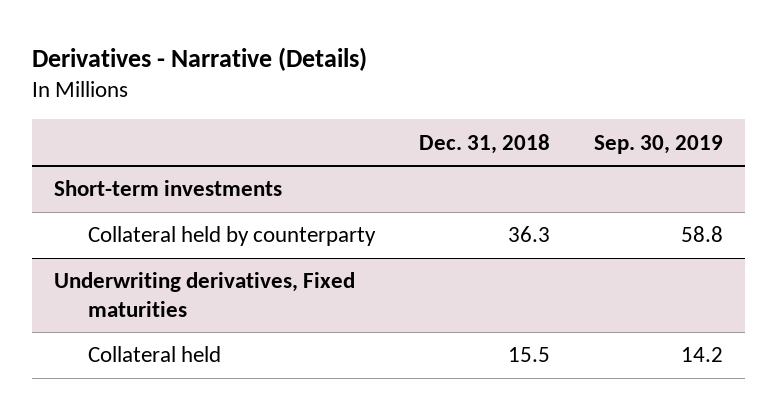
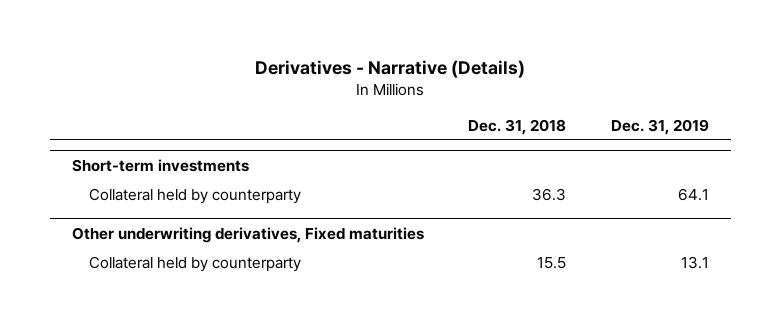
[594,134,724,154] Sep. 30, 2019 -> none
none -> [610,119,709,136] Dec. 31, 2019
[53,272,355,317] Underwriting derivatives, Fixed maturities -> [72,226,425,243] Other underwriting derivatives, Fixed maturities
[88,346,222,363] Collateral held -> [88,256,301,273] Collateral held by counterparty

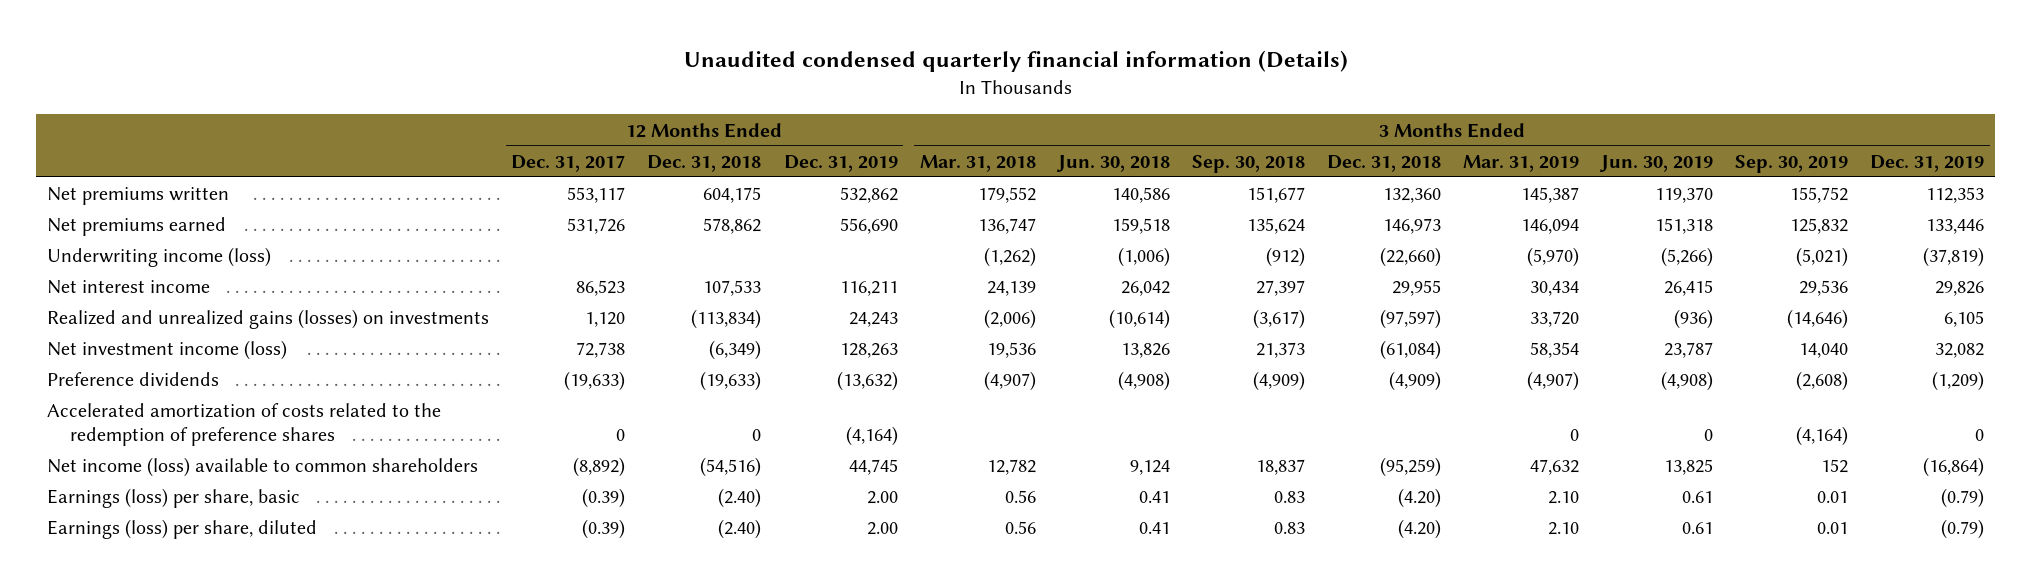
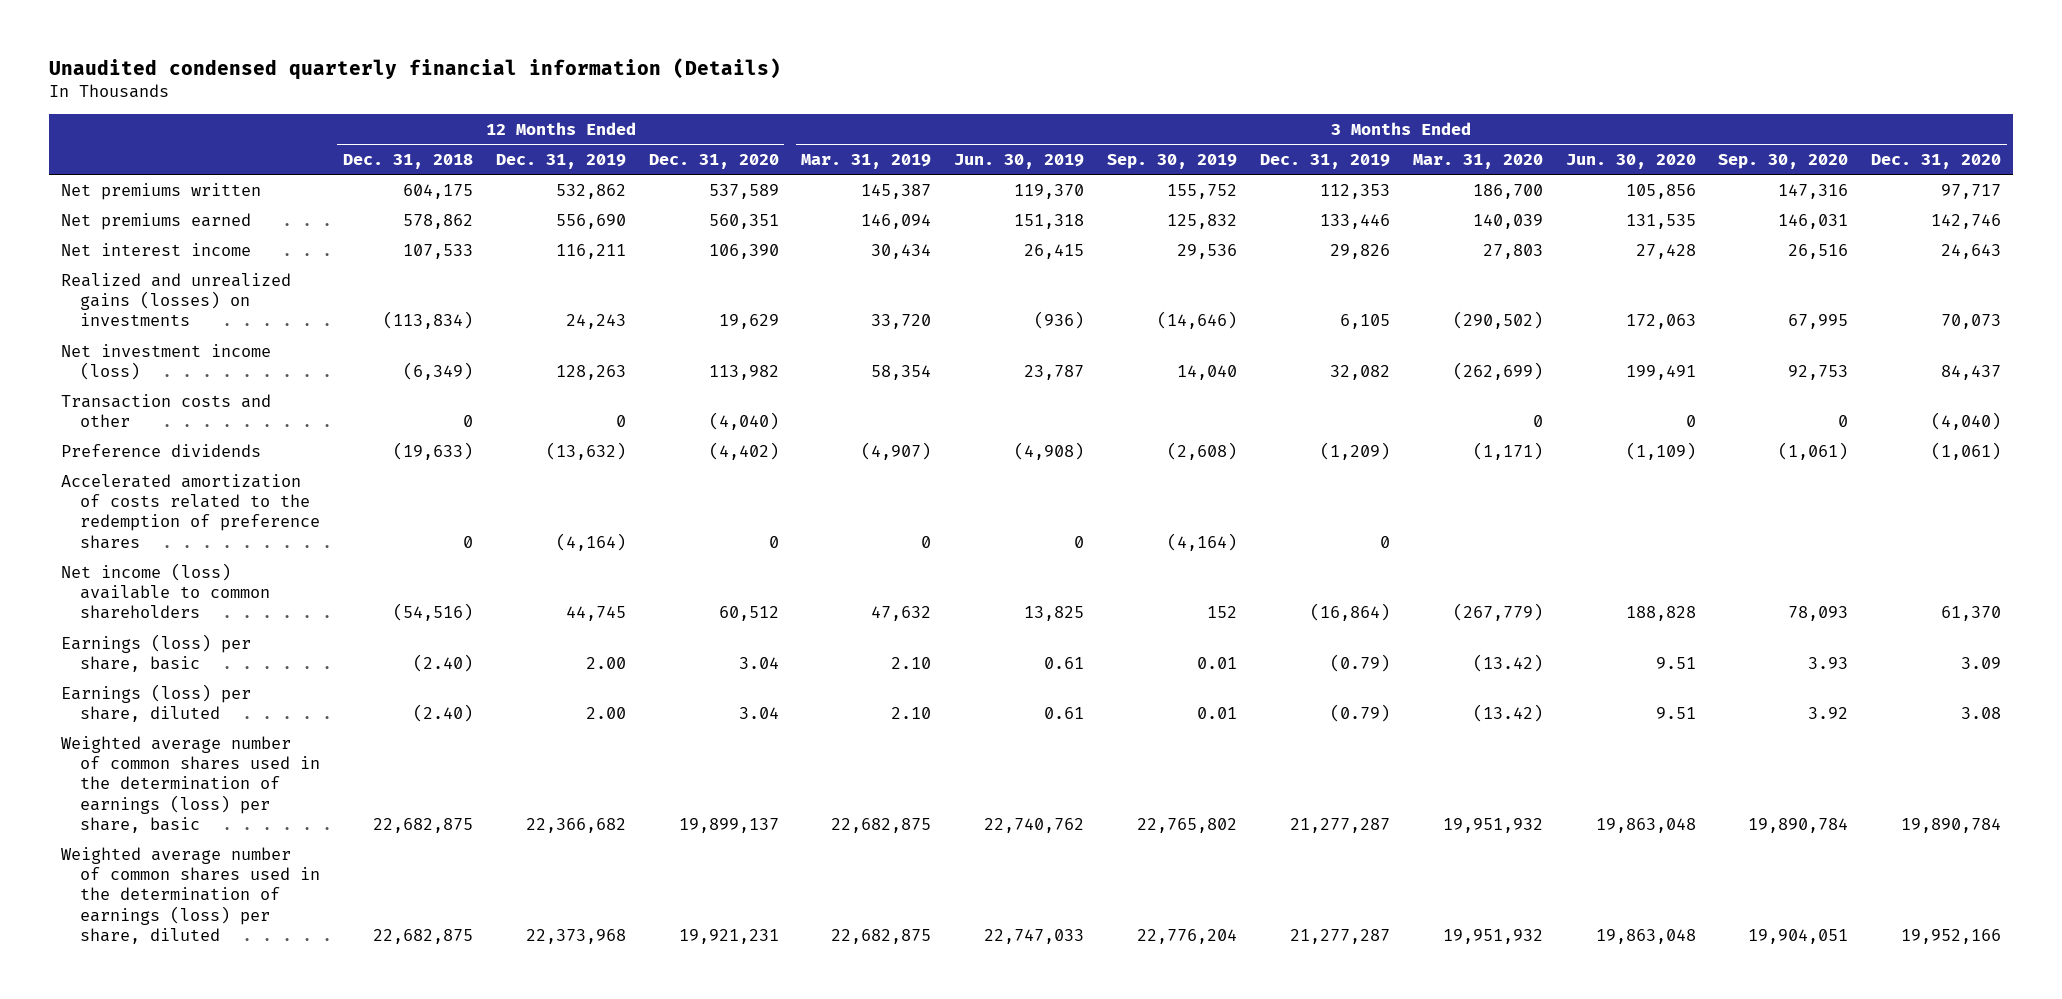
[511,154,626,172] Dec. 31, 2017 -> none
[919,154,1036,172] Mar. 31, 2018 -> none
[1055,154,1170,172] Jun. 30, 2018 -> none
[1191,154,1305,173] Sep. 30, 2018 -> none
[1326,154,1441,172] Dec. 31, 2018 -> none
none -> [648,153,779,169] Dec. 31, 2020
none -> [1412,153,1543,169] Mar. 31, 2020
none -> [1565,153,1696,169] Jun. 30, 2020
none -> [1718,153,1849,169] Sep. 30, 2020
none -> [1871,153,2002,169] Dec. 31, 2020
[47,247,272,268] Underwriting income (loss) -> none
none -> [60,393,271,428] Transaction costs and other
none -> [60,735,321,833] Weighted average number of common shares used in the determination of earnings (loss) per share, basic
none -> [60,846,321,944] Weighted average number of common shares used in the determination of earnings (loss) per share, diluted

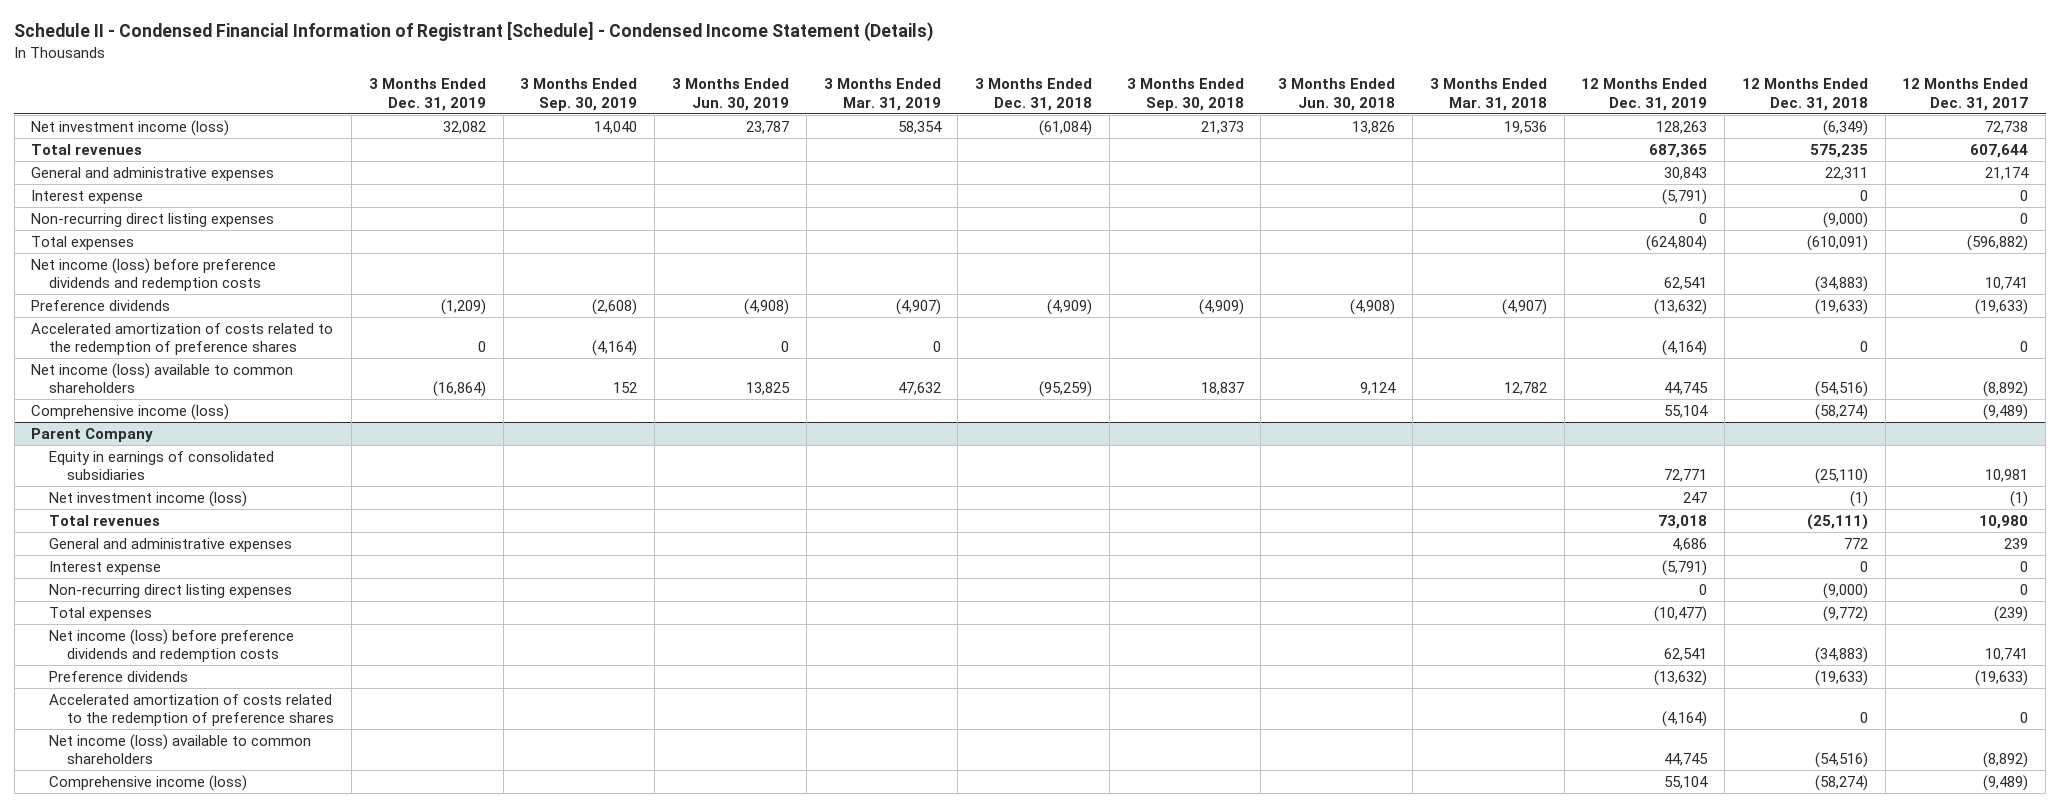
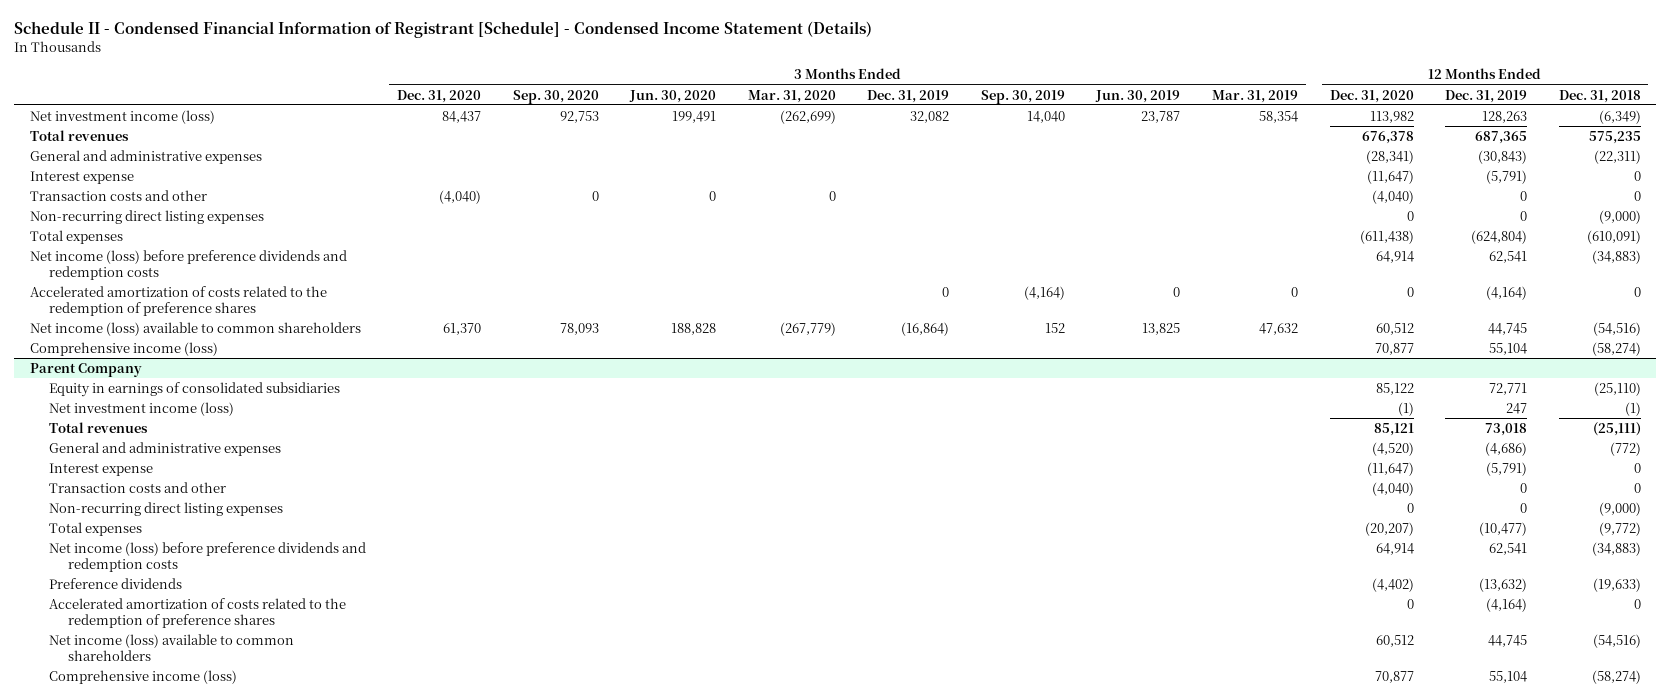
[975,78,1093,111] 3 Months Ended Dec. 31, 2018 -> none
[1126,78,1244,111] 3 Months Ended Sep. 30, 2018 -> none
[1278,78,1396,111] 3 Months Ended Jun. 30, 2018 -> none
[1429,78,1547,111] 3 Months Ended Mar. 31, 2018 -> none
[1902,78,2029,111] 12 Months Ended Dec. 31, 2017 -> none
none -> [397,89,482,103] Dec. 31, 2020
none -> [512,89,599,104] Sep. 30, 2020
none -> [629,89,717,103] Jun. 30, 2020
none -> [747,89,836,103] Mar. 31, 2020
none -> [1329,89,1414,103] Dec. 31, 2020
[1664,166,1708,180] 30,843 -> [1478,149,1528,164] (30,843)
[1824,166,1868,180] 22,311 -> [1593,149,1641,164] (22,311)
none -> [29,189,207,201] Transaction costs and other
[31,299,171,311] Preference dividends -> none
[1672,537,1708,551] 4,686 -> [1485,441,1528,456] (4,686)
[1843,537,1868,549] 772 -> [1609,441,1641,456] (772)
none -> [48,481,226,493] Transaction costs and other

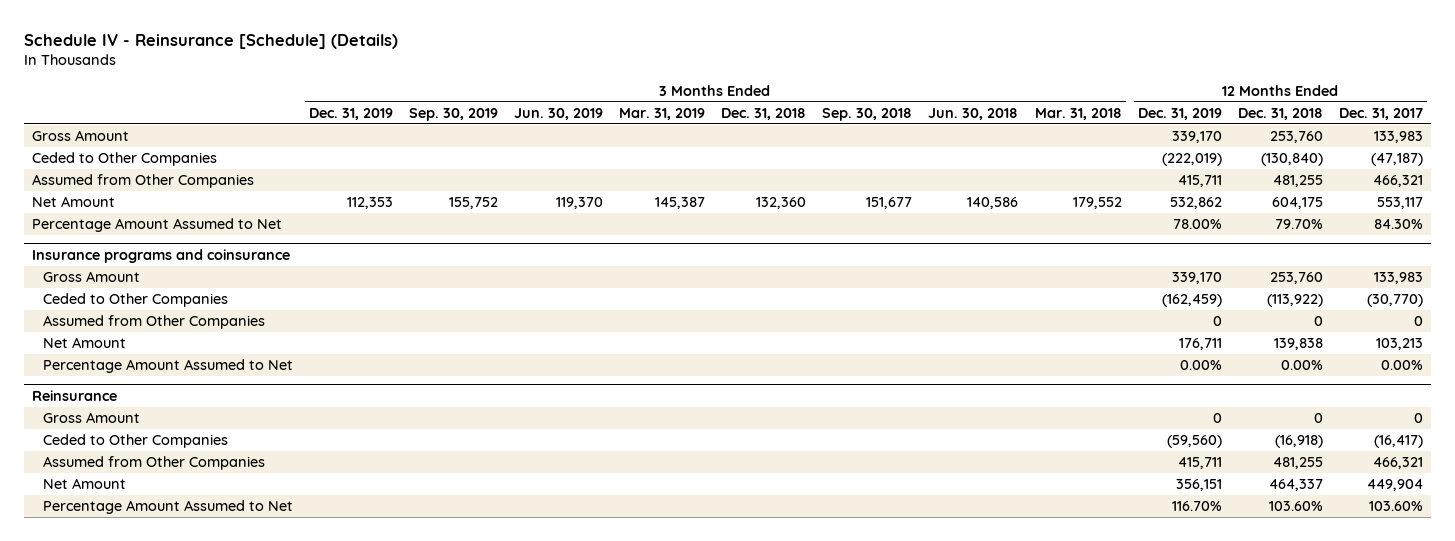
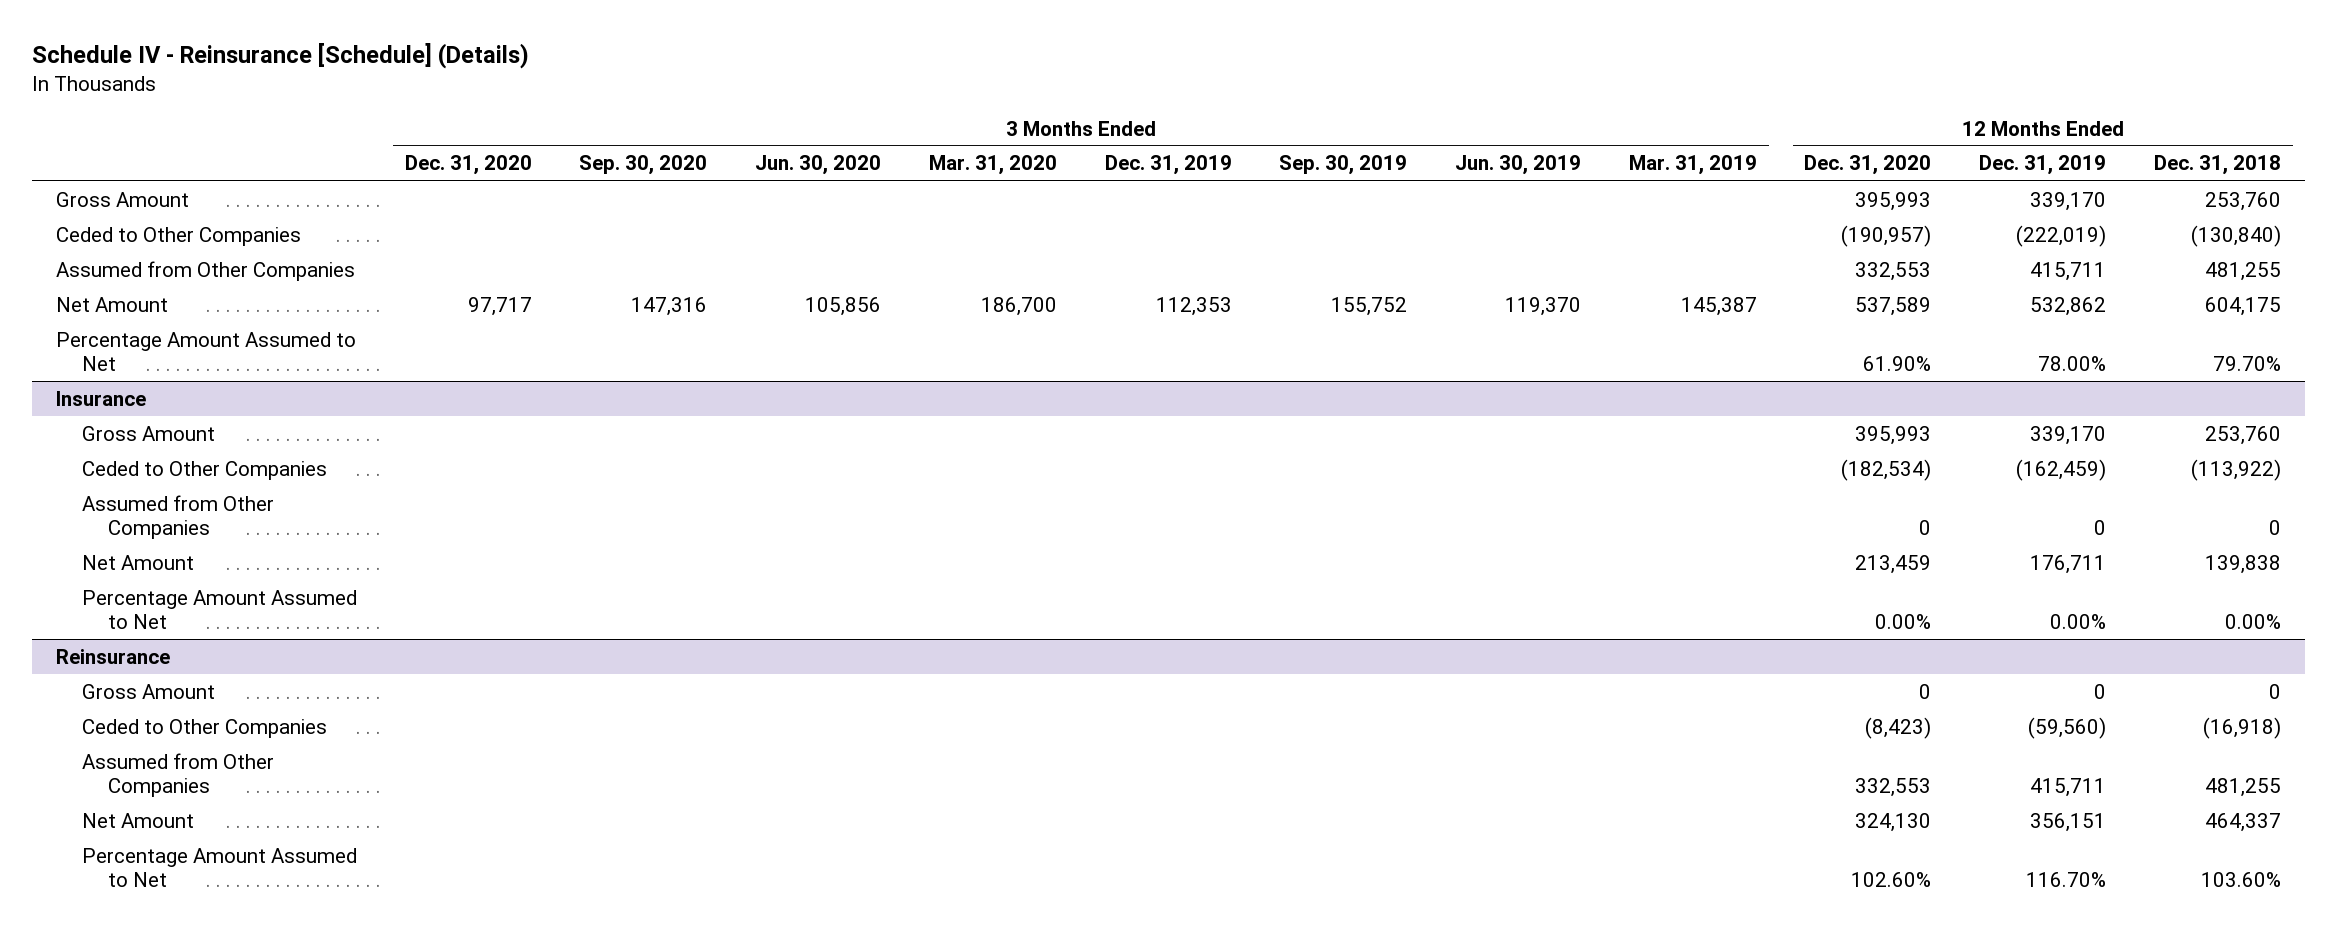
[721,107,807,120] Dec. 31, 2018 -> none
[822,107,913,121] Sep. 30, 2018 -> none
[928,107,1019,120] Jun. 30, 2018 -> none
[1034,107,1122,120] Mar. 31, 2018 -> none
[1338,107,1423,120] Dec. 31, 2017 -> none
none -> [404,155,532,176] Dec. 31, 2020
none -> [579,155,708,176] Sep. 30, 2020
none -> [755,155,882,176] Jun. 30, 2020
none -> [928,155,1057,176] Mar. 31, 2020
none -> [1804,155,1932,176] Dec. 31, 2020
[31,248,290,263] Insurance programs and coinsurance -> [55,390,146,406] Insurance

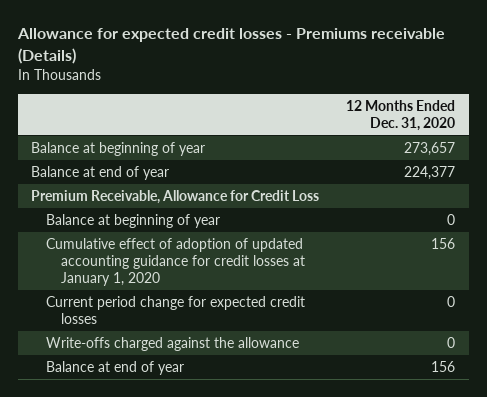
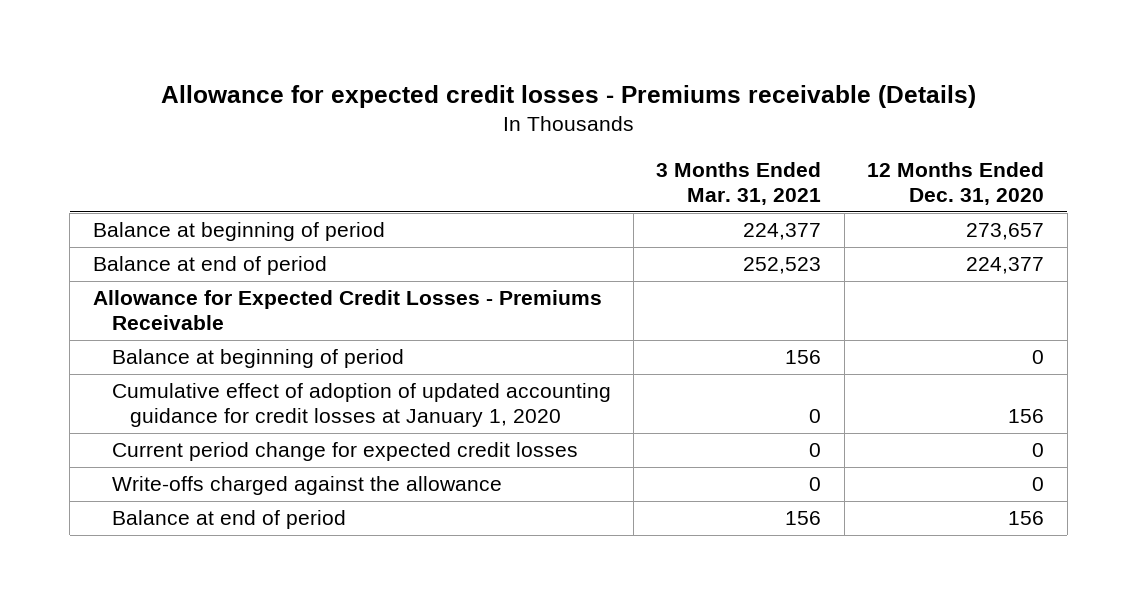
none -> [656,162,822,205] 3 Months Ended Mar. 31, 2021
[31,142,206,157] Balance at beginning of year -> [92,222,385,242] Balance at beginning of period
[31,166,170,181] Balance at end of year -> [92,256,327,276] Balance at end of period
[31,190,320,205] Premium Receivable, Allowance for Credit Loss -> [92,290,602,331] Allowance for Expected Credit Losses - Premiums Receivable
[46,214,221,229] Balance at beginning of year -> [111,349,404,369] Balance at beginning of period
[46,361,185,376] Balance at end of year -> [111,510,346,530] Balance at end of period

